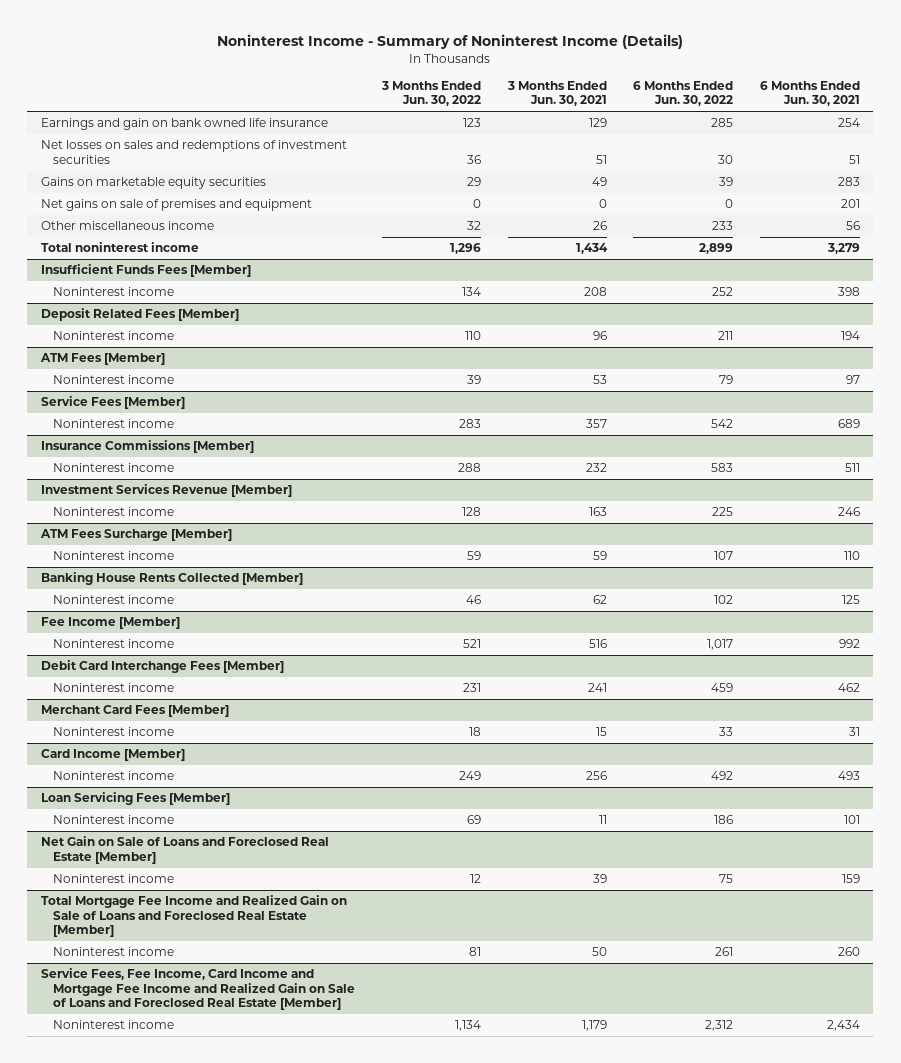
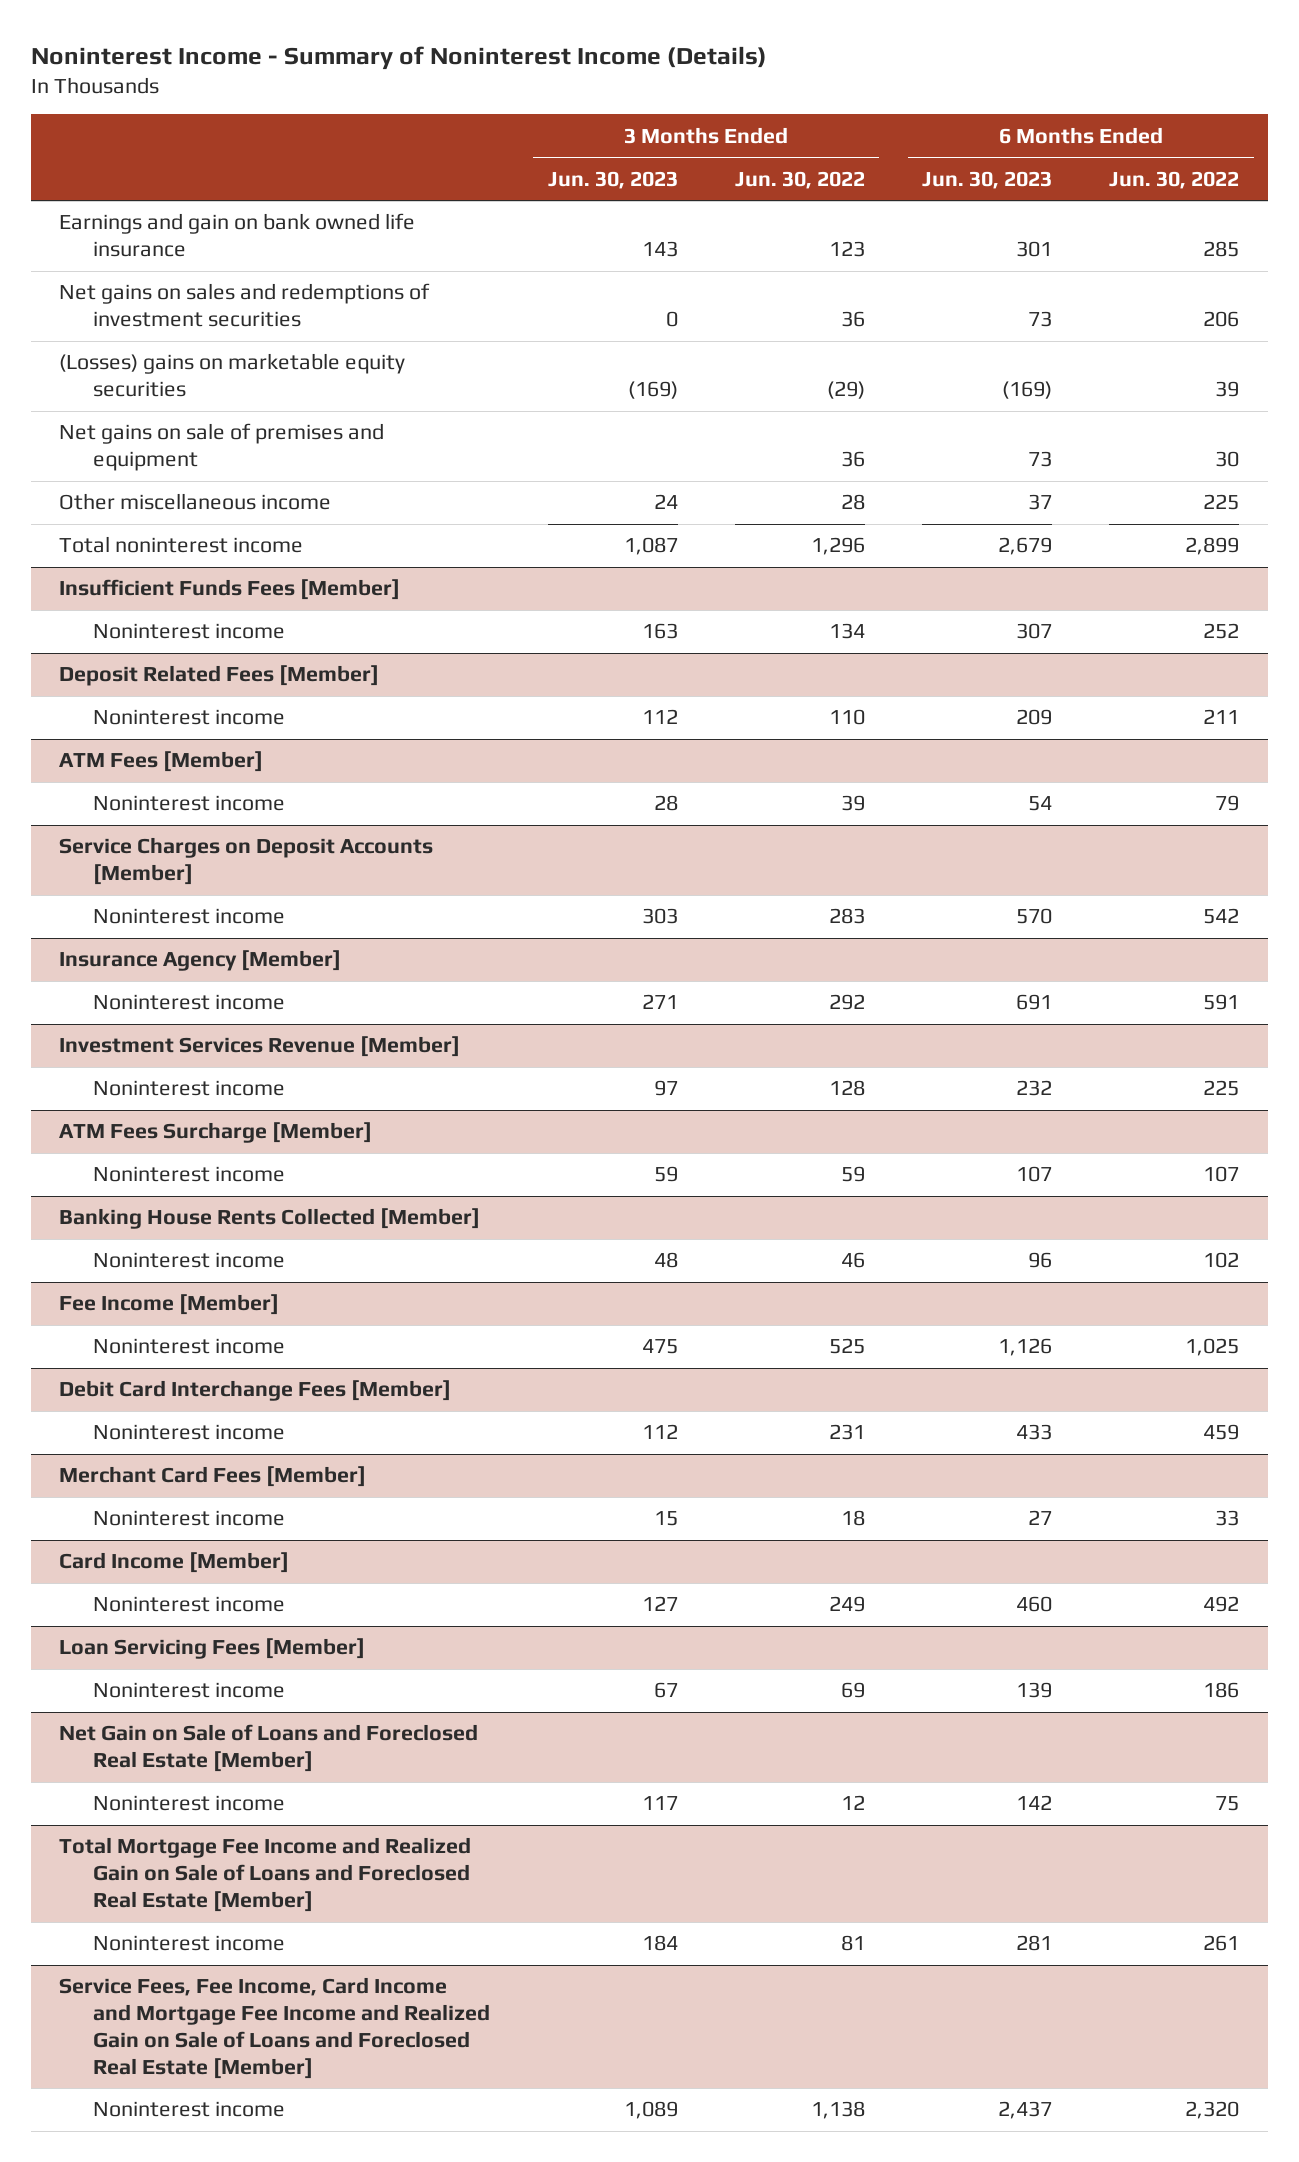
[506,80,607,107] 3 Months Ended Jun. 30, 2021 -> none
[760,80,861,107] 6 Months Ended Jun. 30, 2021 -> none
none -> [547,170,678,189] Jun. 30, 2023
none -> [922,170,1053,189] Jun. 30, 2023
[40,140,347,164] Net losses on sales and redemptions of investment securities -> [59,283,431,328] Net gains on sales and redemptions of investment securities
[718,154,734,164] 30 -> [1203,311,1240,328] 206
[40,177,266,190] Gains on marketable equity securities -> [59,353,406,398] (Losses) gains on marketable equity securities
[466,177,481,187] 29 -> [826,381,865,400] (29)
[472,199,481,209] 0 -> [840,451,865,468] 36
[725,199,734,209] 0 -> [1215,451,1240,468] 30
[466,221,481,231] 32 -> [840,494,865,511] 28
[712,221,734,231] 233 -> [1203,494,1240,511] 225
[40,396,185,410] Service Fees [Member] -> [59,837,434,886] Service Charges on Deposit Accounts [Member]
[40,440,254,454] Insurance Commissions [Member] -> [59,950,342,972] Insurance Agency [Member]
[457,463,481,473] 288 -> [828,994,865,1011] 292
[711,463,734,473] 583 -> [1203,994,1240,1011] 591
[462,639,481,649] 521 -> [828,1338,865,1355] 525
[707,639,734,651] 1,017 -> [1185,1338,1240,1357] 1,025
[454,1020,481,1032] 1,134 -> [810,2101,865,2120] 1,138
[705,1020,734,1032] 2,312 -> [1185,2101,1240,2120] 2,320

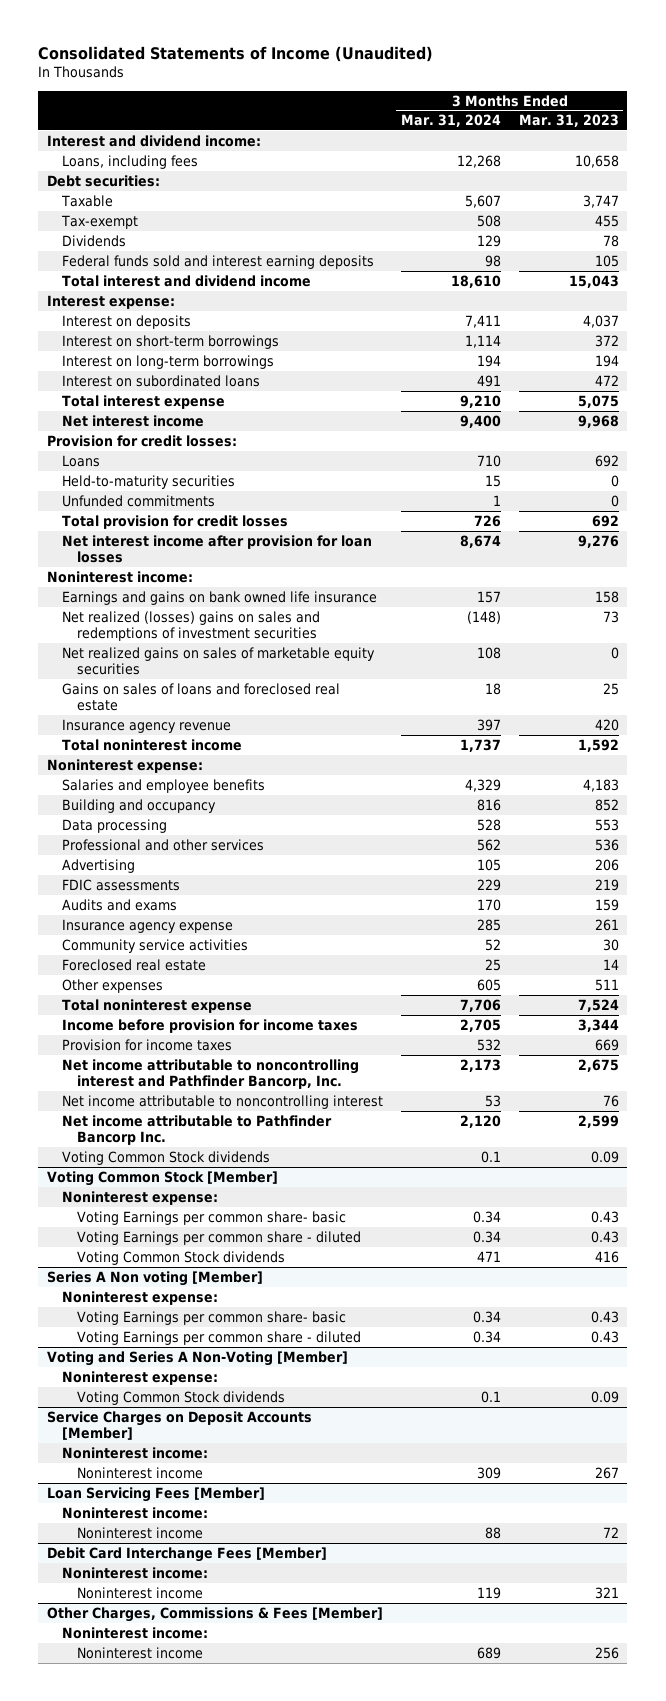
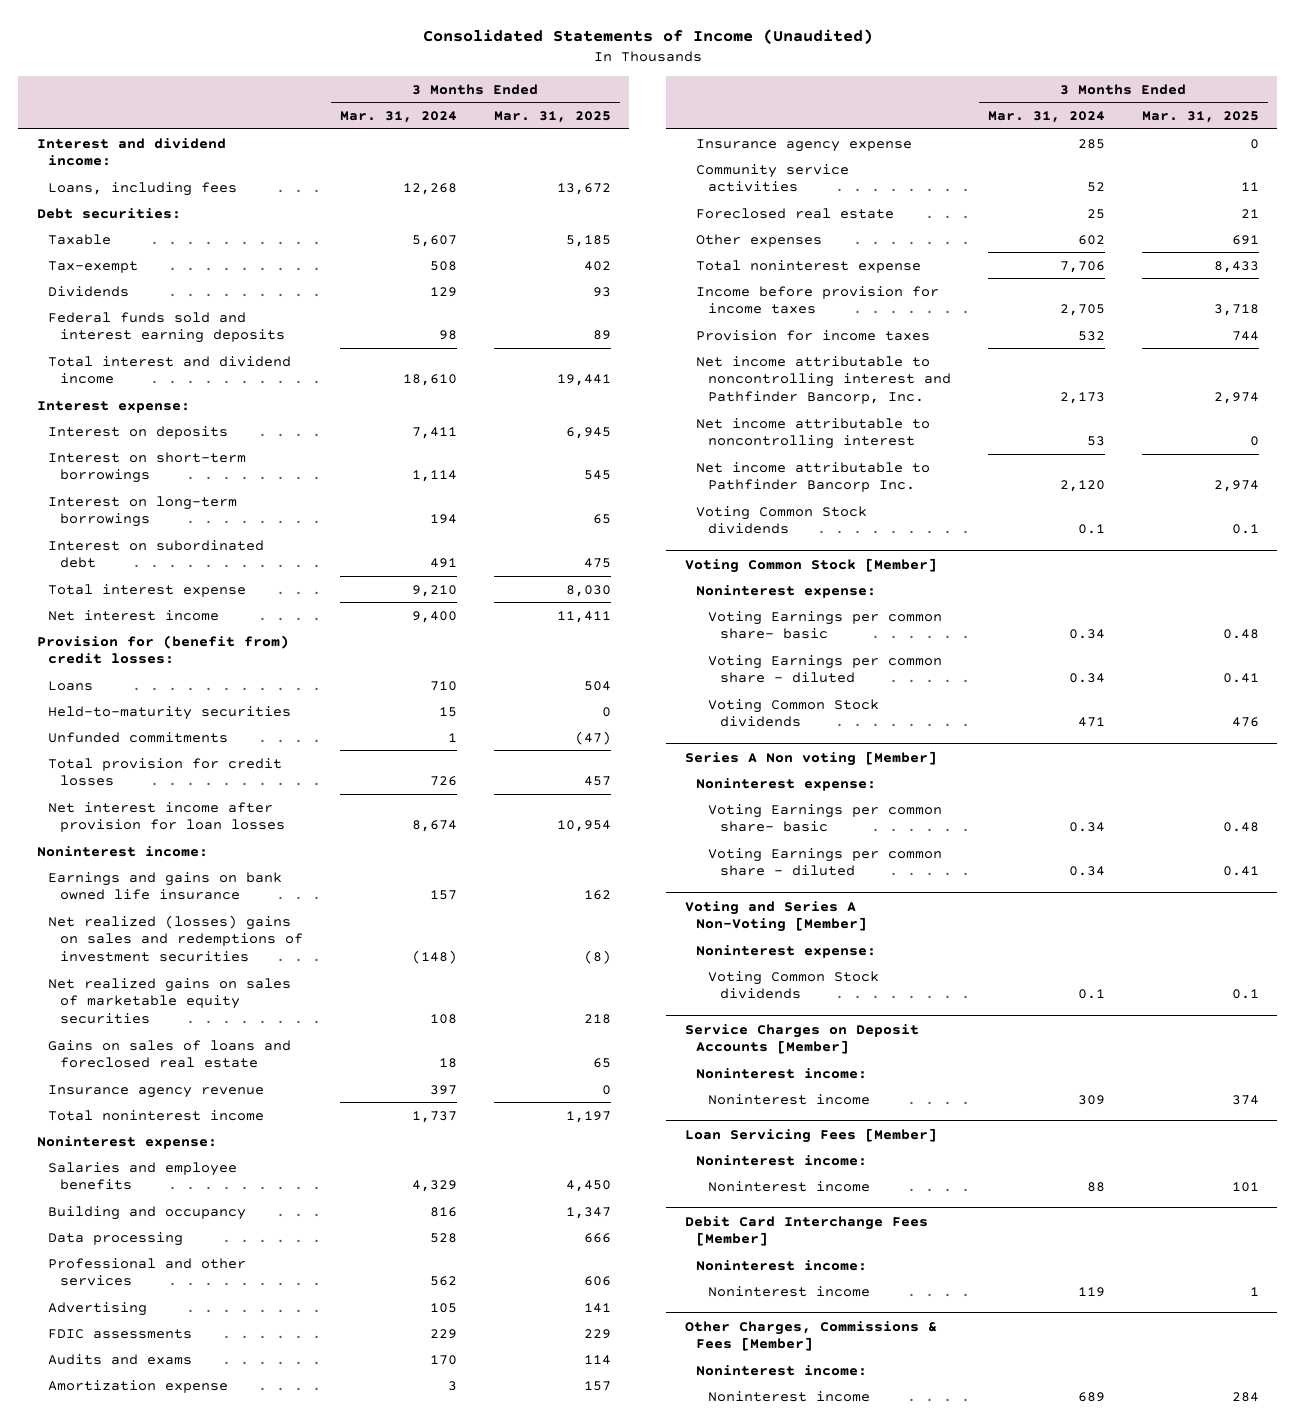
[518,114,619,128] Mar. 31, 2023 -> none
none -> [493,111,611,124] Mar. 31, 2025
[61,374,260,387] Interest on subordinated loans -> [48,539,265,569] Interest on subordinated debt
[47,434,238,447] Provision for credit losses: -> [36,634,289,665] Provision for (benefit from) credit losses:
none -> [48,1379,229,1393] Amortization expense
[476,978,501,991] 605 -> [1077,234,1105,245] 602

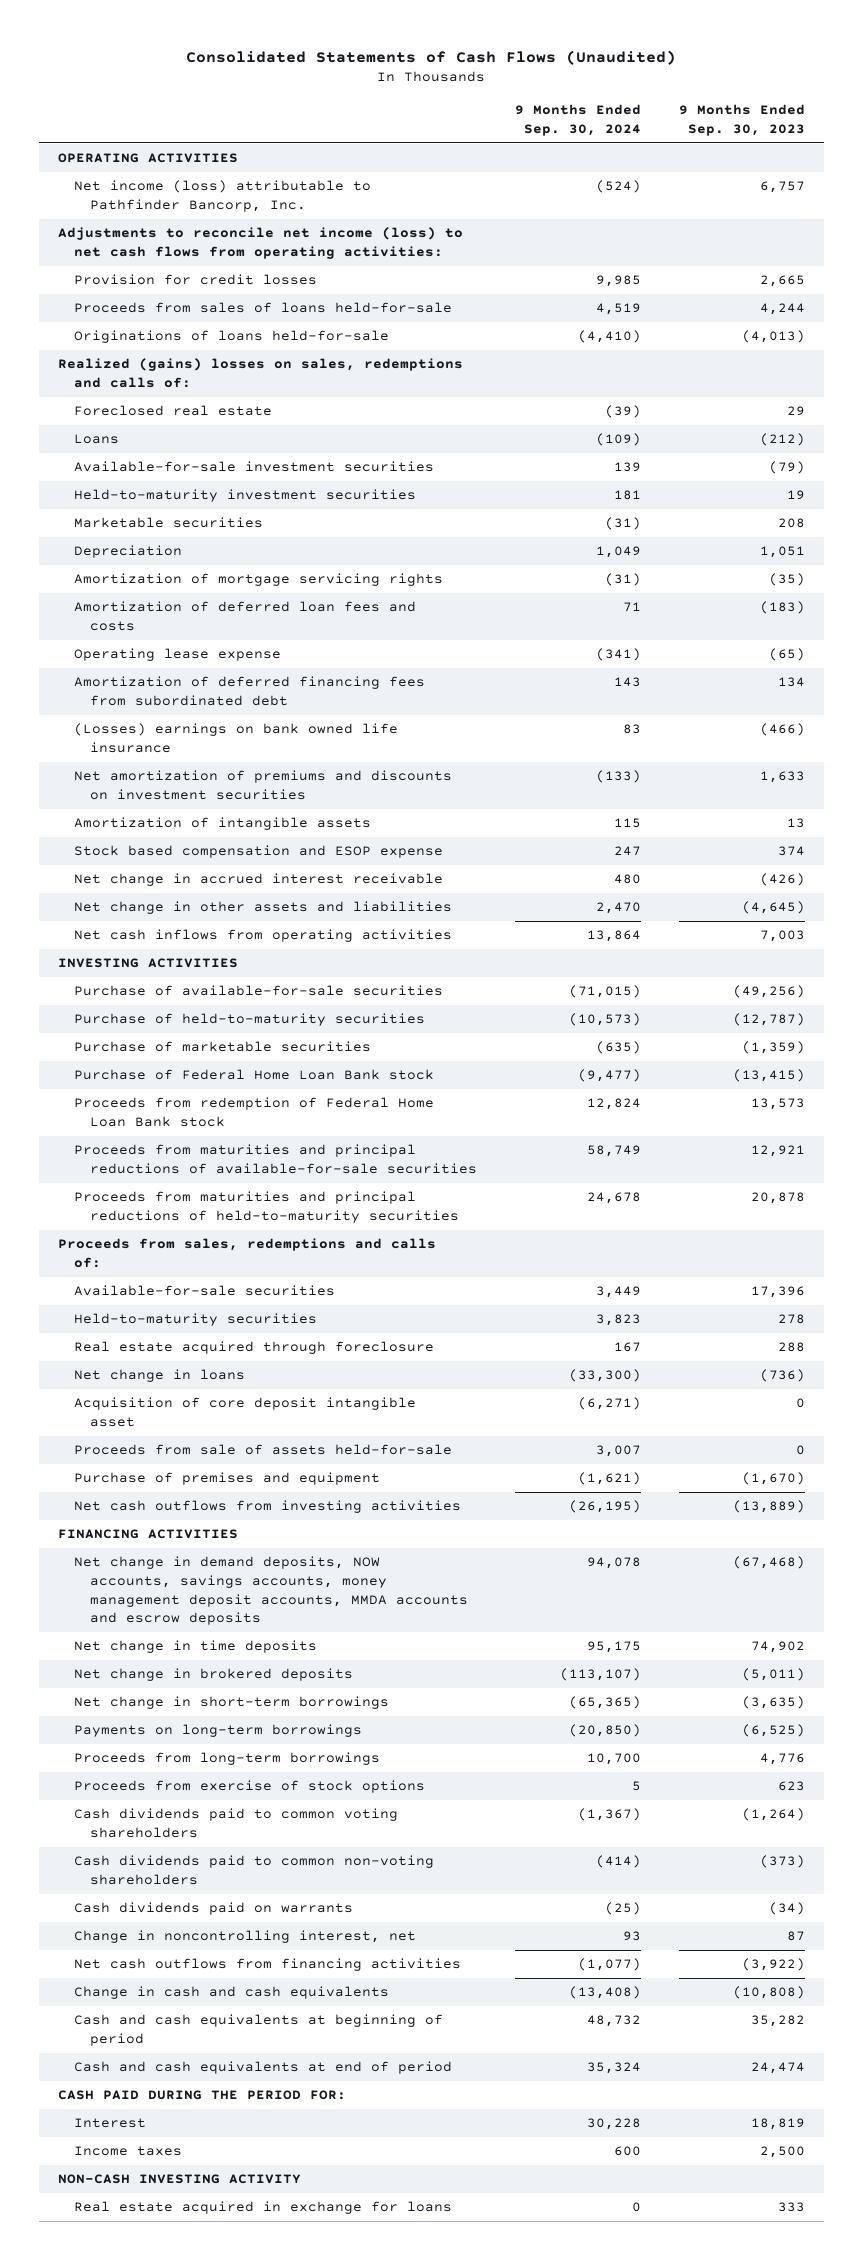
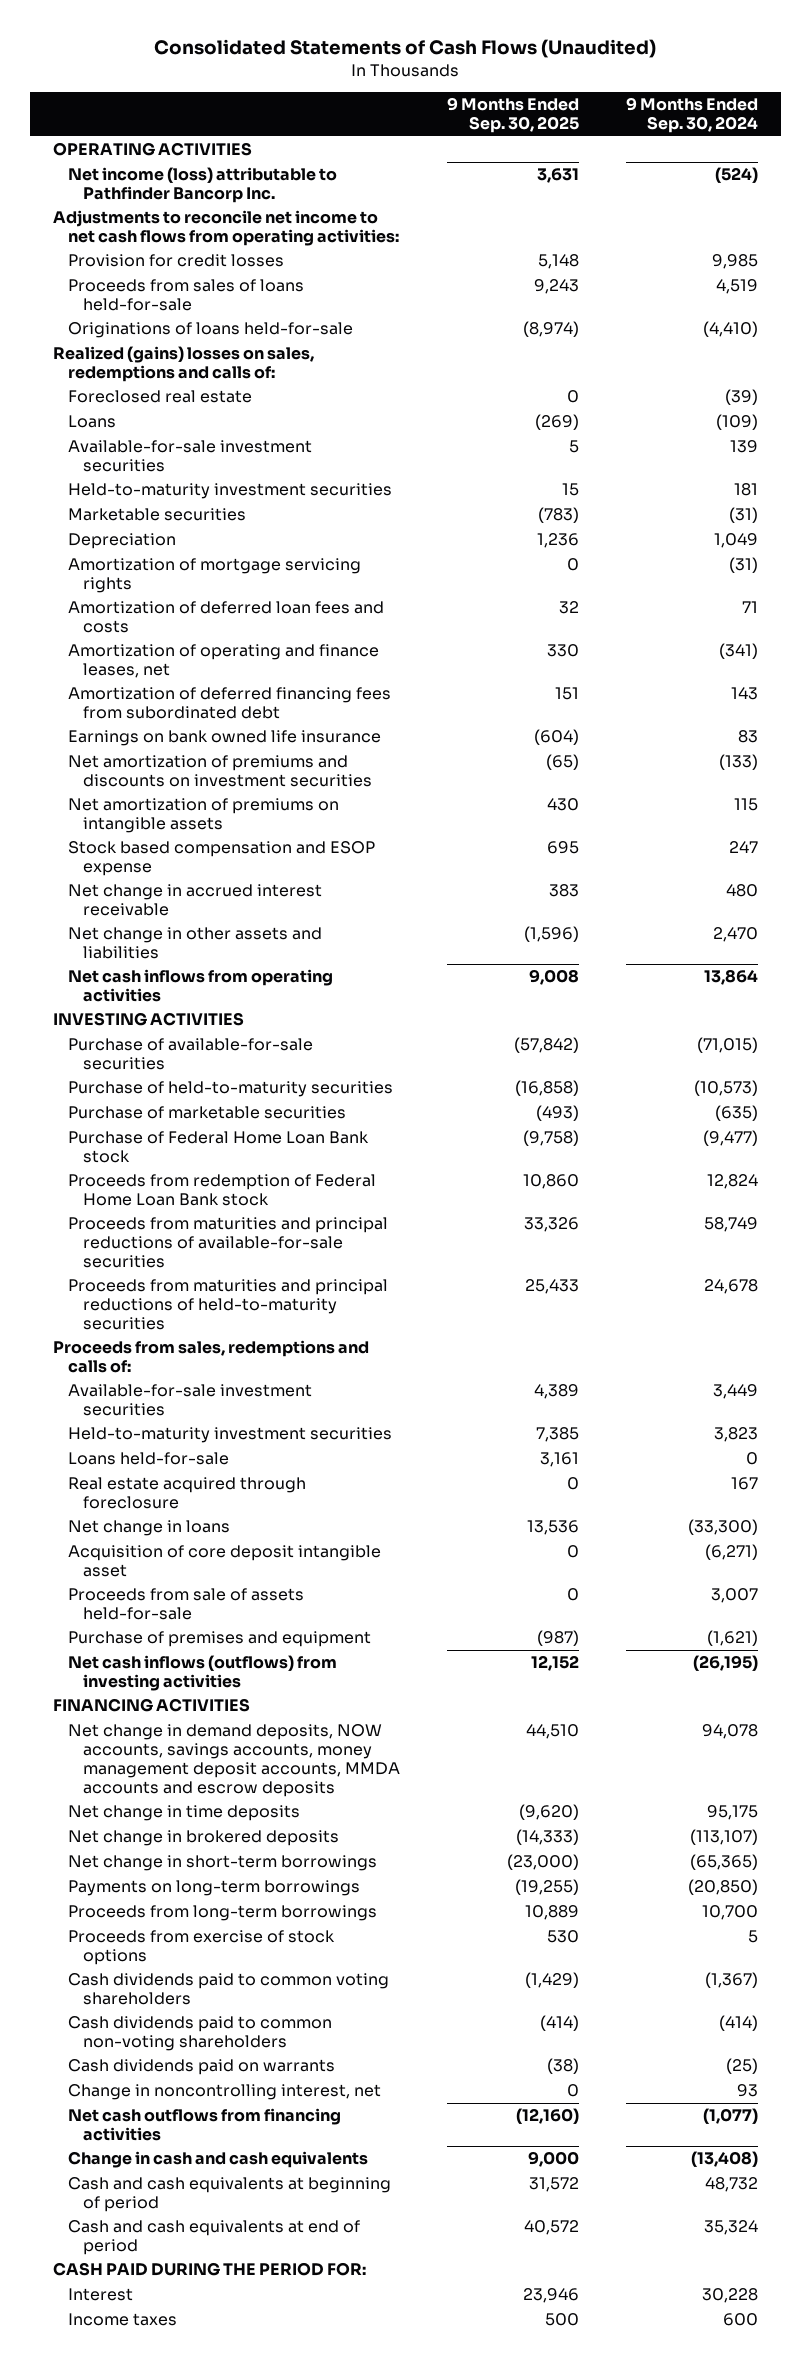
[678,104,805,136] 9 Months Ended Sep. 30, 2023 -> none
none -> [447,97,580,134] 9 Months Ended Sep. 30, 2025
[73,180,371,212] Net income (loss) attributable to Pathfinder Bancorp, Inc. -> [68,167,338,203] Net income (loss) attributable to Pathfinder Bancorp Inc.
[58,227,464,259] Adjustments to reconcile net income (loss) to net cash flows from operating activities: -> [52,210,400,246] Adjustments to reconcile net income to net cash flows from operating activities:
[73,648,281,662] Operating lease expense -> [68,644,380,678] Amortization of operating and finance leases, net
[73,723,398,753] (Losses) earnings on bank owned life insurance -> [68,730,382,747] Earnings on bank owned life insurance
[73,817,371,831] Amortization of intangible assets -> [68,798,340,833] Net amortization of premiums on intangible assets
[73,1285,335,1297] Available-for-sale securities -> [68,1384,313,1416] Available-for-sale investment securities
[73,1313,317,1327] Held-to-maturity securities -> [68,1427,393,1444] Held-to-maturity investment securities
none -> [68,1452,230,1466] Loans held-for-sale
[73,1500,461,1514] Net cash outflows from investing activities -> [68,1655,338,1691] Net cash inflows (outflows) from investing activities
[58,2174,302,2185] NON-CASH INVESTING ACTIVITY -> none
[73,2201,452,2215] Real estate acquired in exchange for loans -> none

